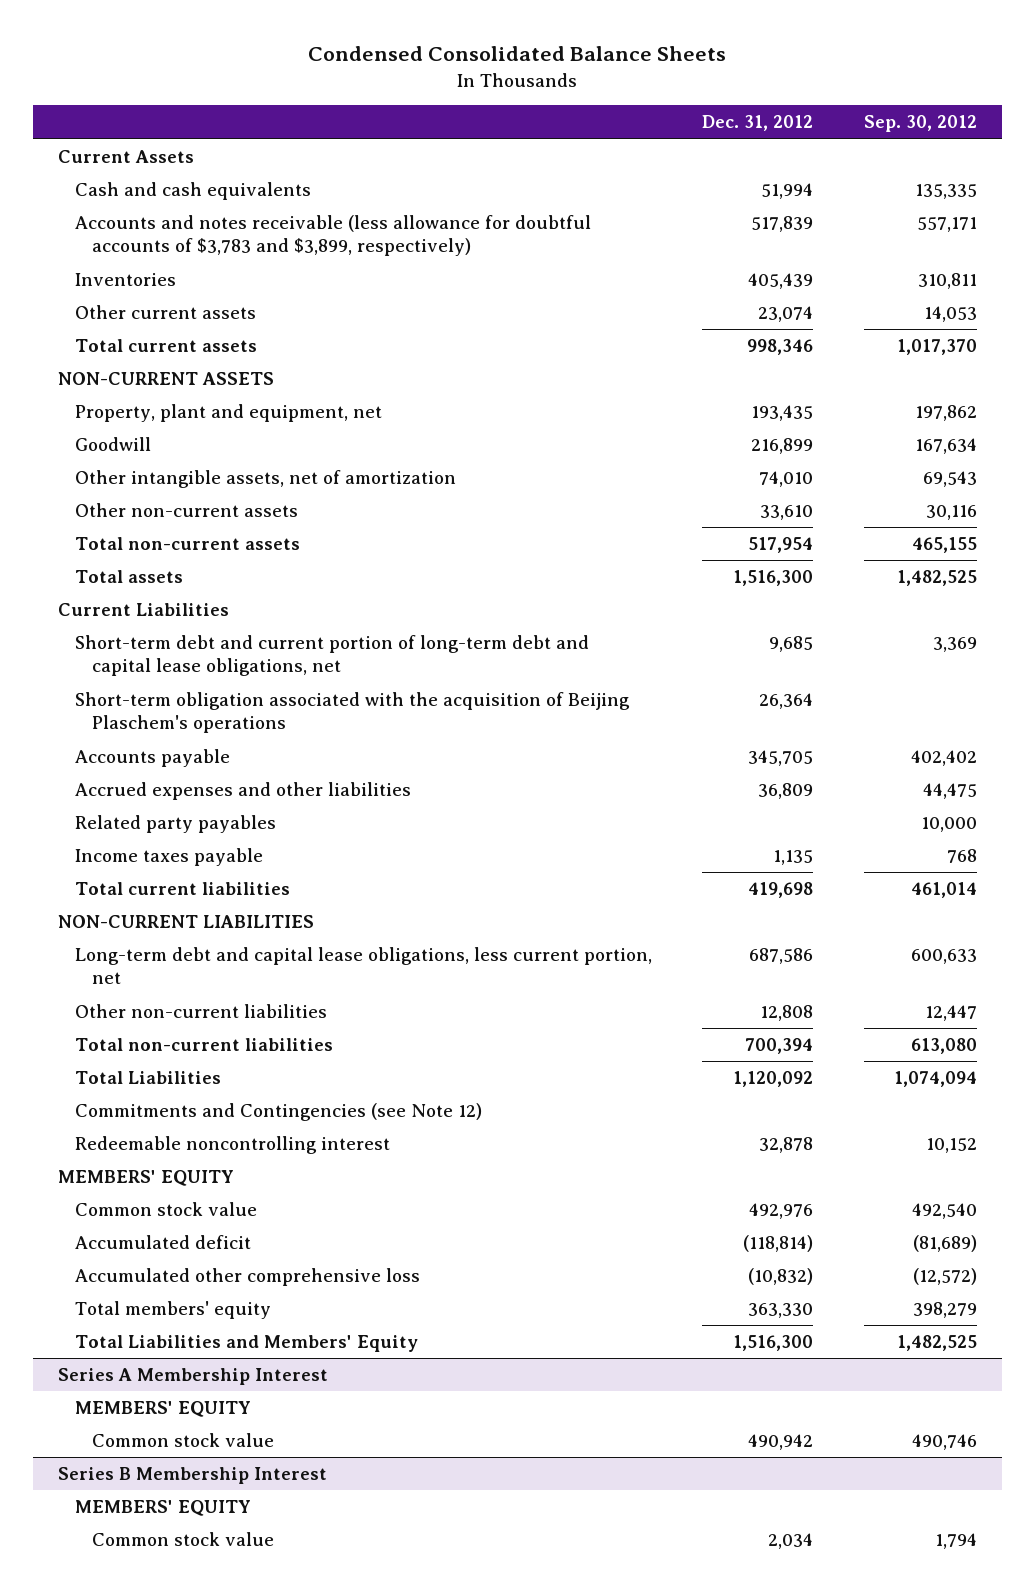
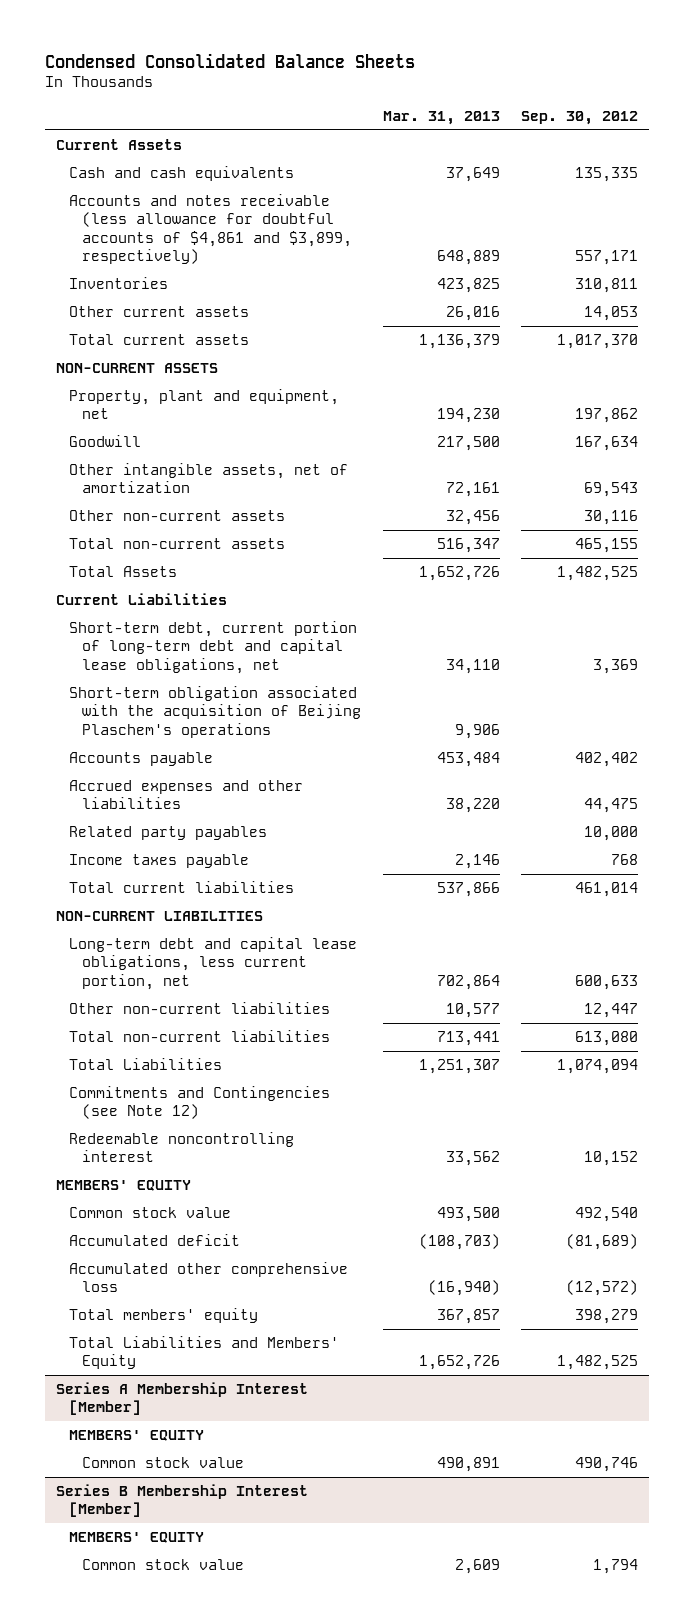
[702,115,814,132] Dec. 31, 2012 -> none
none -> [382,110,500,125] Mar. 31, 2013
[75,215,592,257] Accounts and notes receivable (less allowance for doubtful accounts of $3,783 and $3,899, respectively) -> [69,194,353,265] Accounts and notes receivable (less allowance for doubtful accounts of $4,861 and $3,899, respectively)
[75,570,184,584] Total assets -> [69,566,178,578] Total Assets
[75,635,590,677] Short-term debt and current portion of long-term debt and capital lease obligations, net -> [69,621,358,674] Short-term debt, current portion of long-term debt and capital lease obligations, net
[57,1368,328,1386] Series A Membership Interest -> [55,1382,308,1416] Series A Membership Interest [Member]
[57,1467,327,1485] Series B Membership Interest -> [55,1484,308,1518] Series B Membership Interest [Member]

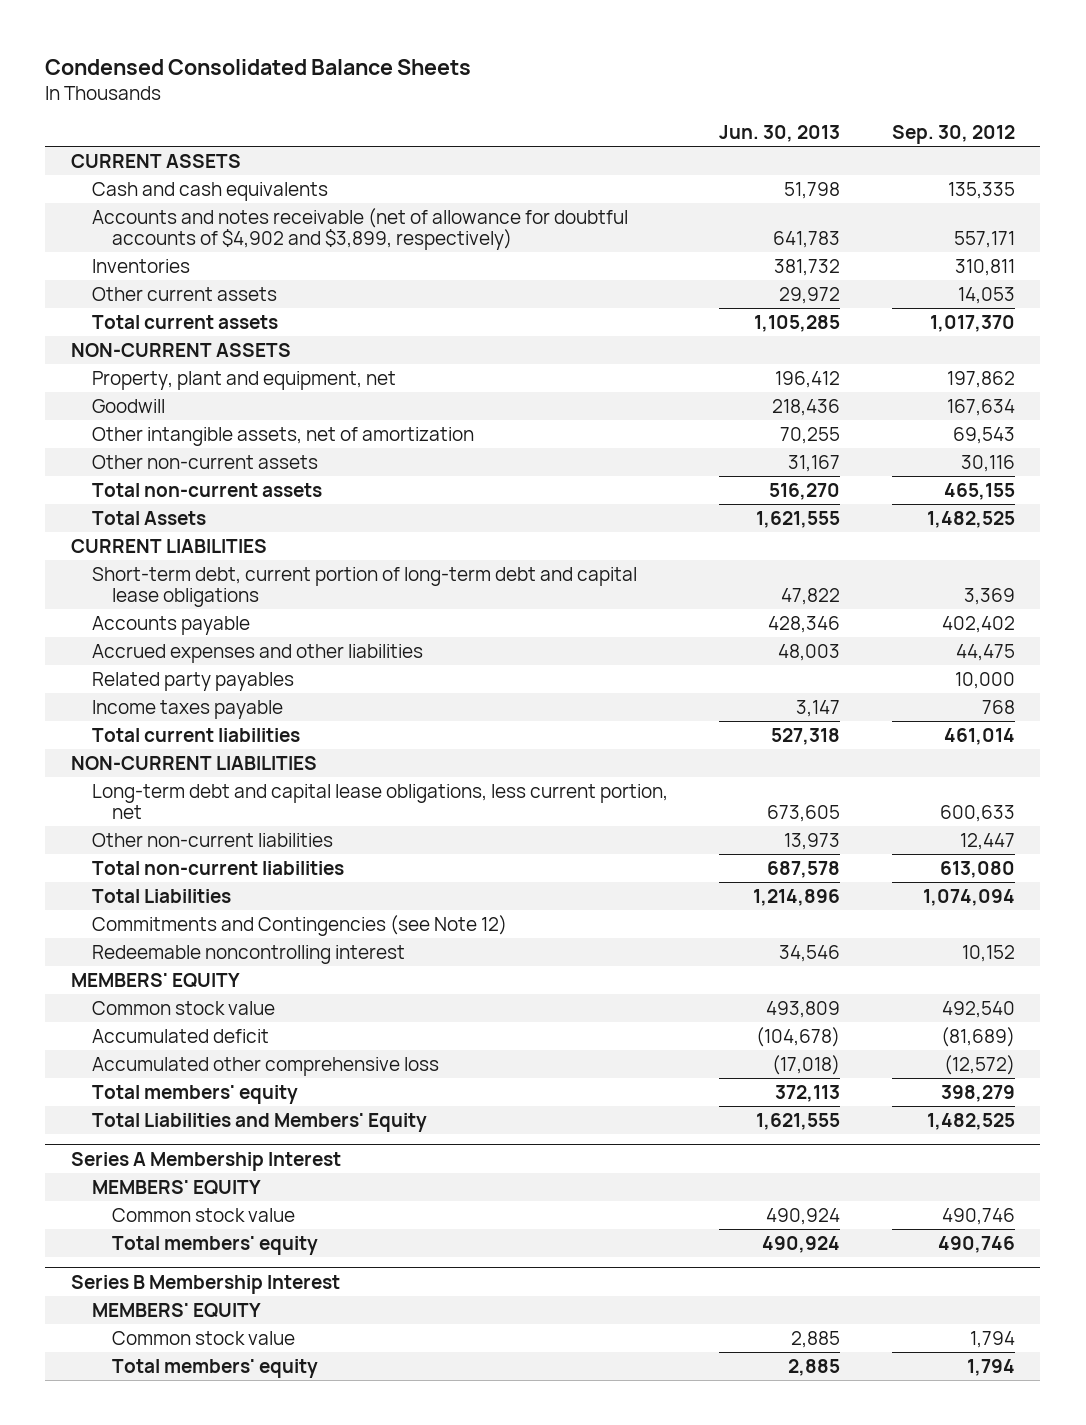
[382,110,500,125] Mar. 31, 2013 -> none
none -> [719,125,841,143] Jun. 30, 2013
[55,139,182,151] Current Assets -> [71,153,242,168] CURRENT ASSETS
[69,194,353,265] Accounts and notes receivable (less allowance for doubtful accounts of $4,861 and $3,899, respectively) -> [91,207,628,251] Accounts and notes receivable (net of allowance for doubtful accounts of $4,902 and $3,899, respectively)
[69,686,362,738] Short-term obligation associated with the acquisition of Beijing Plaschem's operations -> none
[55,593,227,606] Current Liabilities -> [71,538,268,553] CURRENT LIABILITIES
[69,621,358,674] Short-term debt, current portion of long-term debt and capital lease obligations, net -> [91,566,637,608] Short-term debt, current portion of long-term debt and capital lease obligations
[55,1382,308,1416] Series A Membership Interest [Member] -> [71,1151,342,1171] Series A Membership Interest
none -> [112,1235,319,1255] Total members' equity
[55,1484,308,1518] Series B Membership Interest [Member] -> [71,1274,341,1294] Series B Membership Interest
none -> [112,1358,319,1378] Total members' equity

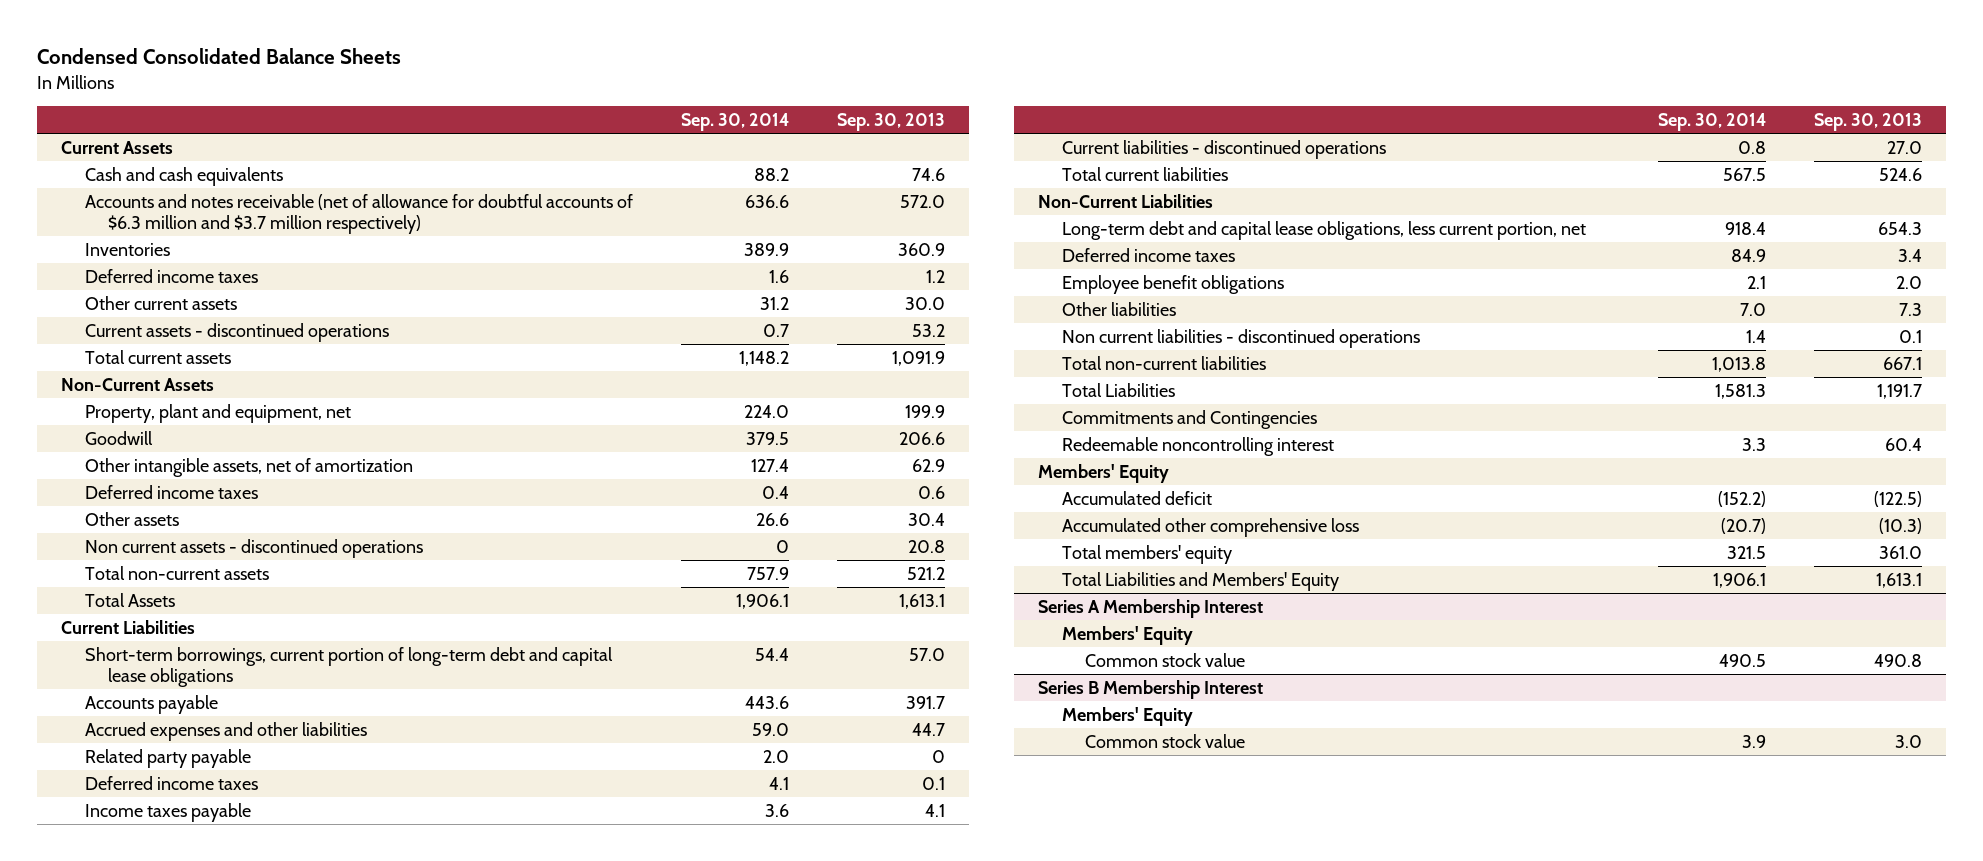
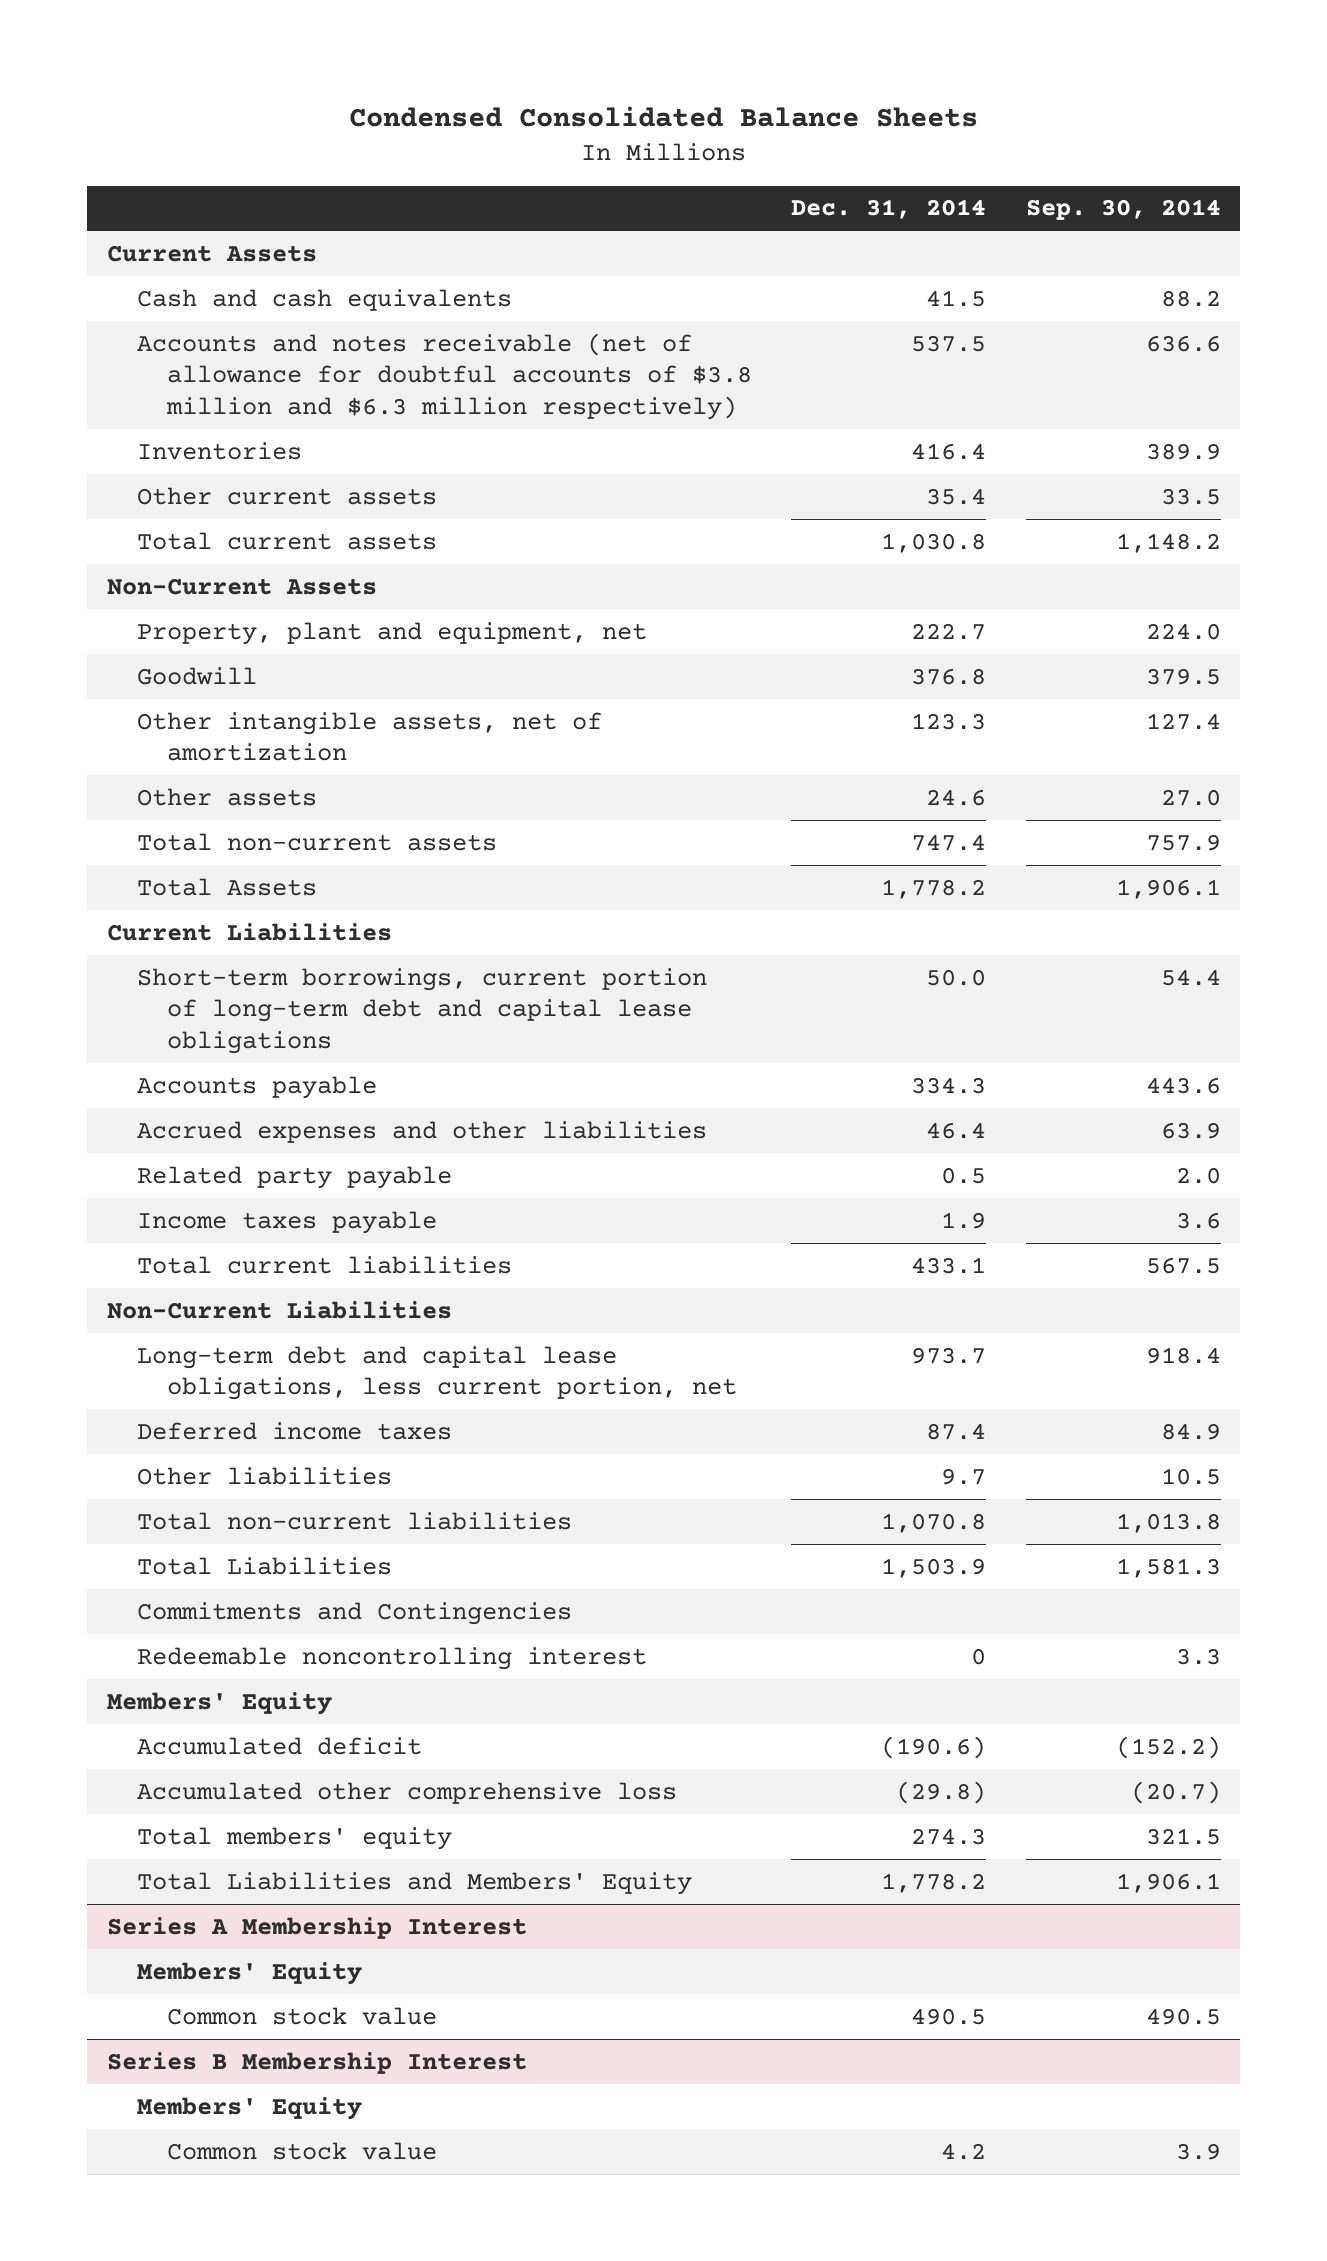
[836,113,945,132] Sep. 30, 2013 -> none
none -> [791,199,987,220] Dec. 31, 2014
[84,193,633,235] Accounts and notes receivable (net of allowance for doubtful accounts of $6.3 million and $3.7 million respectively) -> [136,332,752,420] Accounts and notes receivable (net of allowance for doubtful accounts of $3.8 million and $6.3 million respectively)
[84,268,258,283] Deferred income taxes -> none
[84,322,389,342] Current assets - discontinued operations -> none
[759,296,789,310] 31.2 -> [1160,487,1221,505] 33.5
[84,484,258,499] Deferred income taxes -> none
[84,538,423,558] Non current assets - discontinued operations -> none
[755,512,789,526] 26.6 -> [1160,788,1221,806] 27.0
[751,722,789,736] 59.0 -> [1160,1121,1221,1139] 63.9
[84,775,258,790] Deferred income taxes -> none
[1061,139,1386,159] Current liabilities - discontinued operations -> none
[1061,274,1284,294] Employee benefit obligations -> none
[1061,328,1420,348] Non current liabilities - discontinued operations -> none
[1739,302,1766,316] 7.0 -> [1160,1467,1221,1485] 10.5

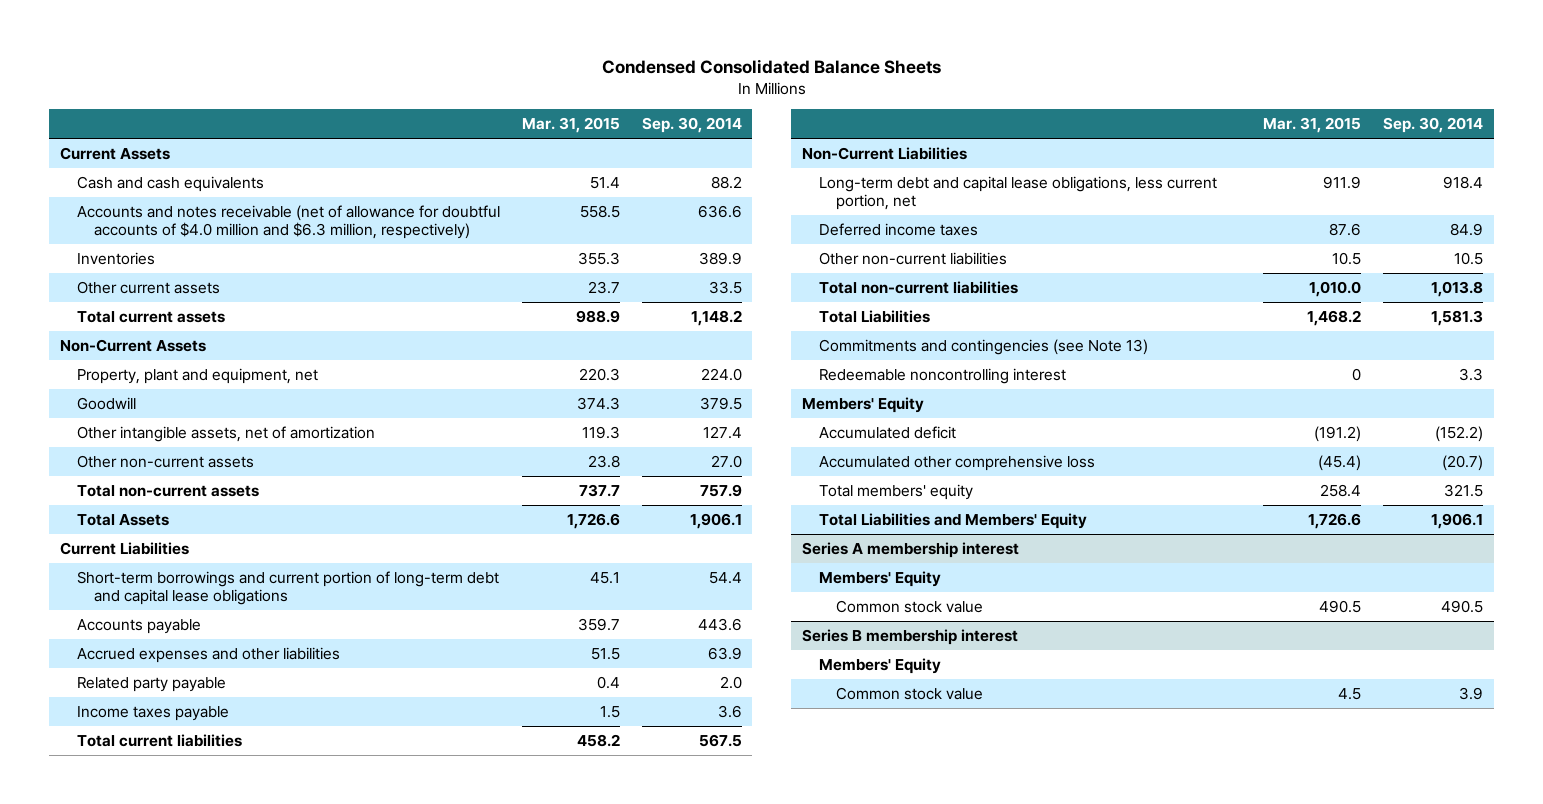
[791,199,987,220] Dec. 31, 2014 -> none
none -> [521,117,620,134] Mar. 31, 2015
[136,332,752,420] Accounts and notes receivable (net of allowance for doubtful accounts of $3.8 million and $6.3 million respectively) -> [77,204,501,240] Accounts and notes receivable (net of allowance for doubtful accounts of $4.0 million and $6.3 million, respectively)
[136,787,317,806] Other assets -> [77,454,255,468] Other non-current assets
[136,967,707,1054] Short-term borrowings, current portion of long-term debt and capital lease obligations -> [77,570,500,606] Short-term borrowings and current portion of long-term debt and capital lease obligations
[136,1466,392,1485] Other liabilities -> [818,251,1007,265] Other non-current liabilities
[136,1601,572,1625] Commitments and Contingencies -> [818,338,1148,355] Commitments and contingencies (see Note 13)
[106,1916,527,1939] Series A Membership Interest -> [801,541,1019,558] Series A membership interest
[106,2051,527,2074] Series B Membership Interest -> [801,628,1018,645] Series B membership interest

